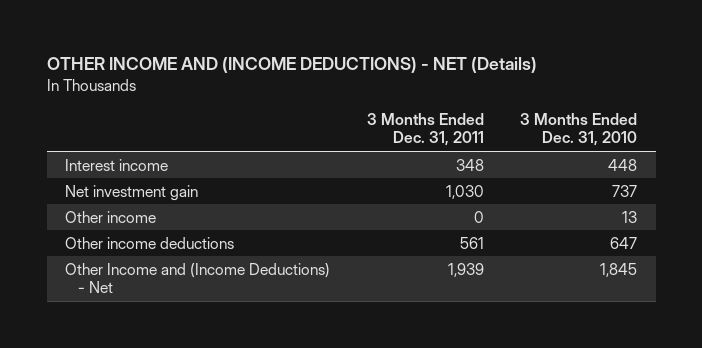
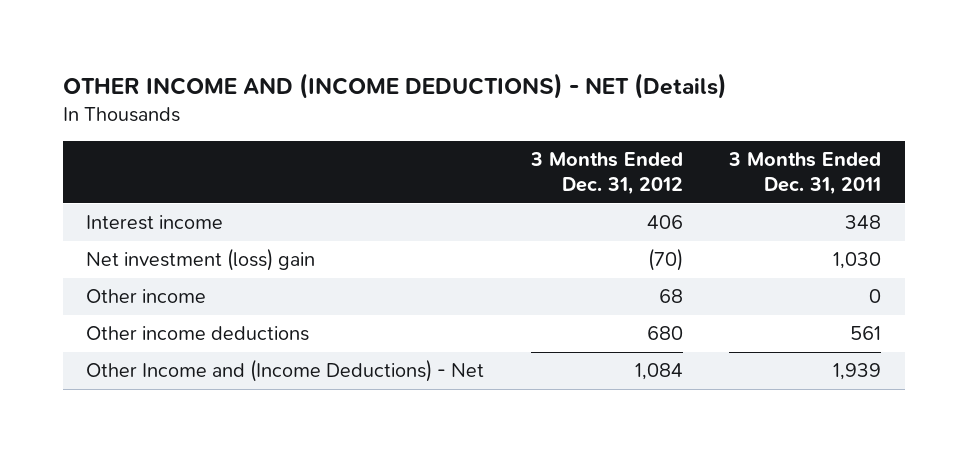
[520,113,638,147] 3 Months Ended Dec. 31, 2010 -> none
none -> [529,152,683,195] 3 Months Ended Dec. 31, 2012
[64,184,198,201] Net investment gain -> [86,248,316,272] Net investment (loss) gain

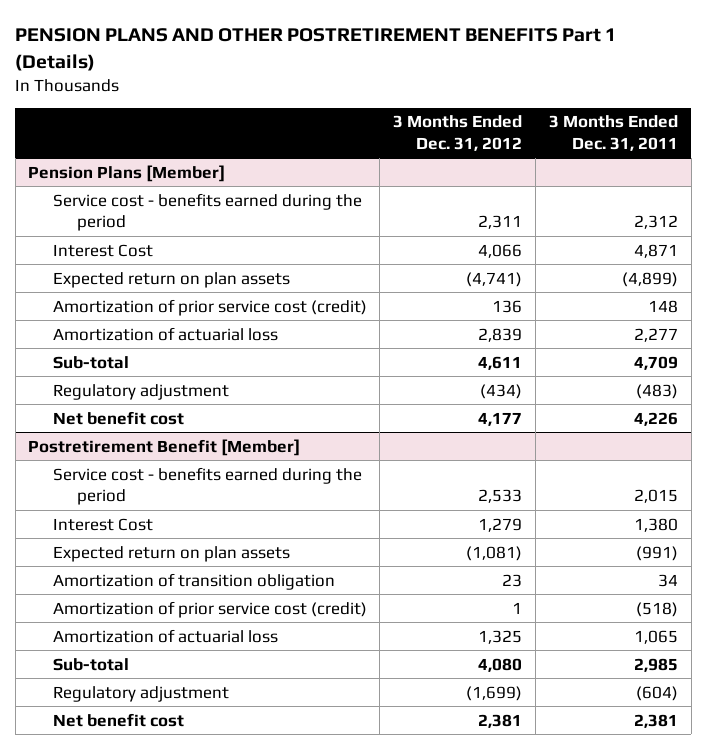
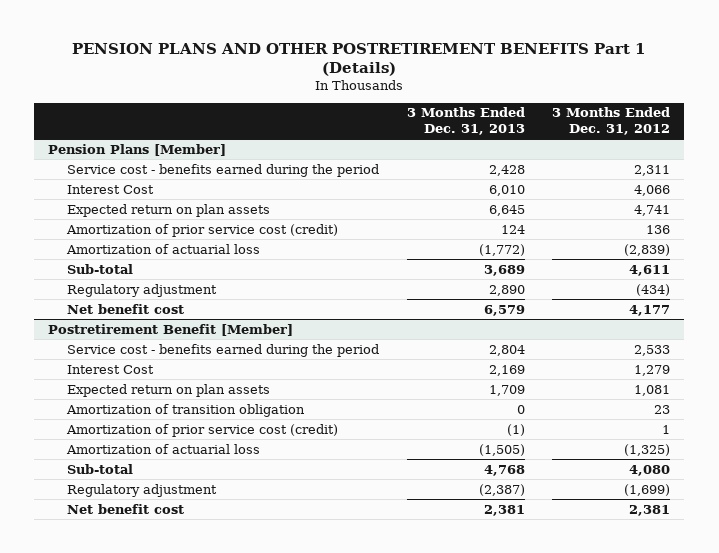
[548,115,678,151] 3 Months Ended Dec. 31, 2011 -> none
none -> [406,107,525,136] 3 Months Ended Dec. 31, 2013
[466,271,523,287] (4,741) -> [634,204,671,216] 4,741
[478,327,523,342] 2,839 -> [624,243,671,256] (2,839)
[466,545,523,561] (1,081) -> [634,384,671,396] 1,081
[478,629,523,644] 1,325 -> [624,443,671,456] (1,325)

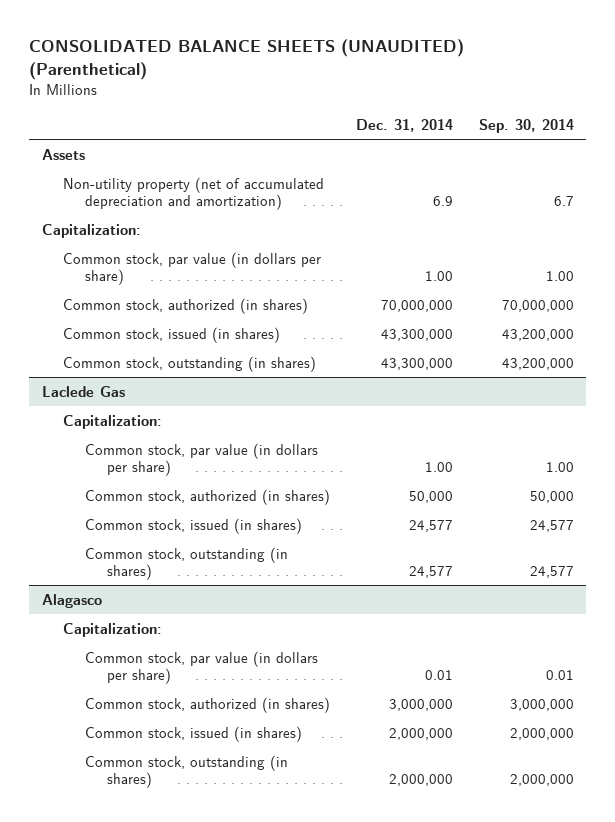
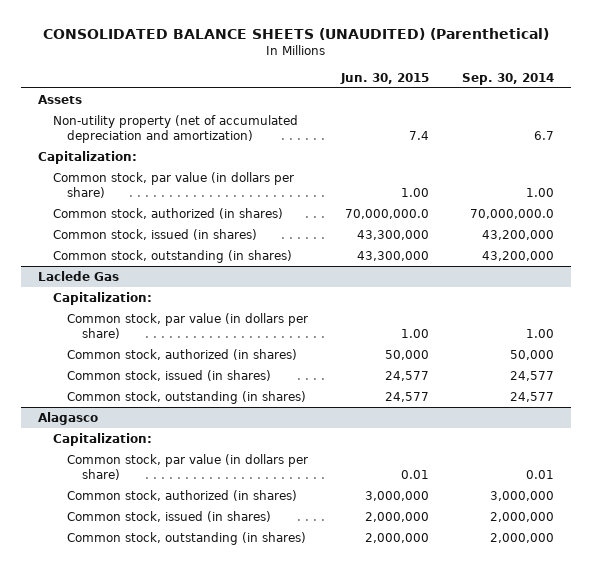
[356,119,454,133] Dec. 31, 2014 -> none
none -> [340,72,430,84] Jun. 30, 2015
[501,299,574,312] 70,000,000 -> [470,208,555,219] 70,000,000.0

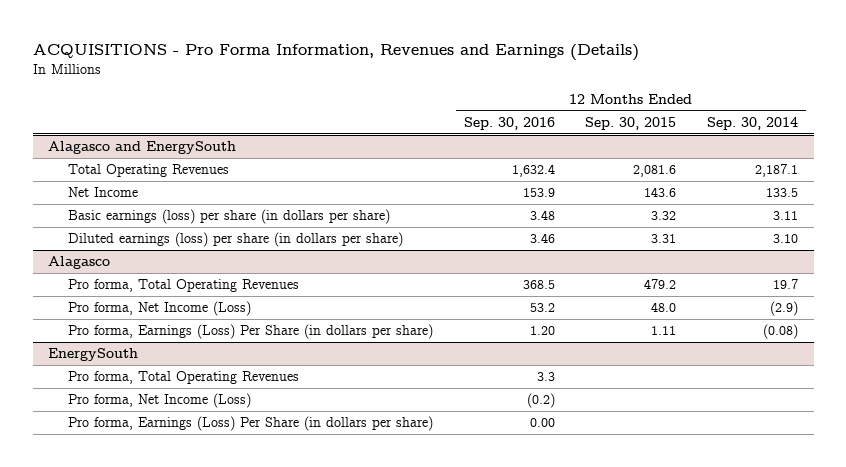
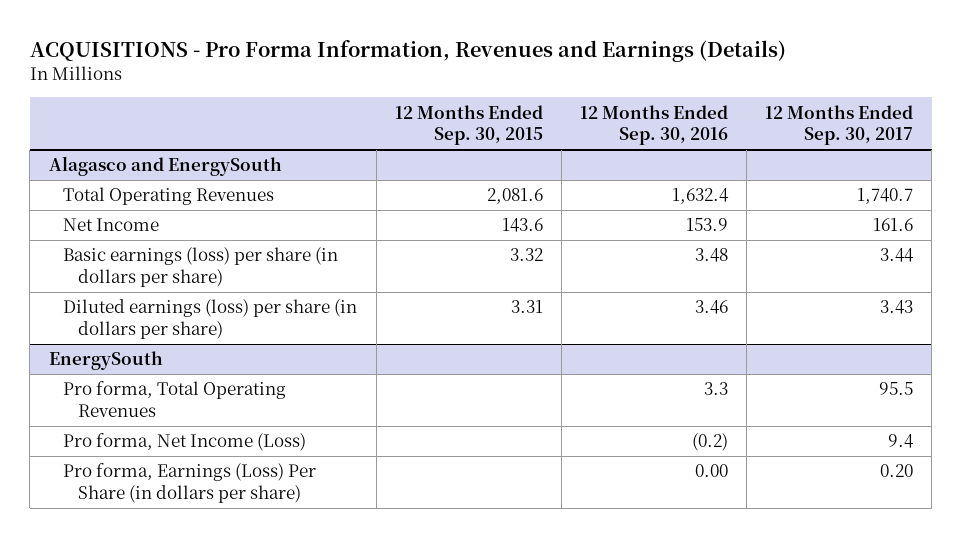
[707,117,799,131] Sep. 30, 2014 -> none
none -> [765,104,914,146] 12 Months Ended Sep. 30, 2017
[48,256,111,270] Alagasco -> none
[67,279,299,293] Pro forma, Total Operating Revenues -> none
[67,301,251,317] Pro forma, Net Income (Loss) -> none
[67,324,433,340] Pro forma, Earnings (Loss) Per Share (in dollars per share) -> none

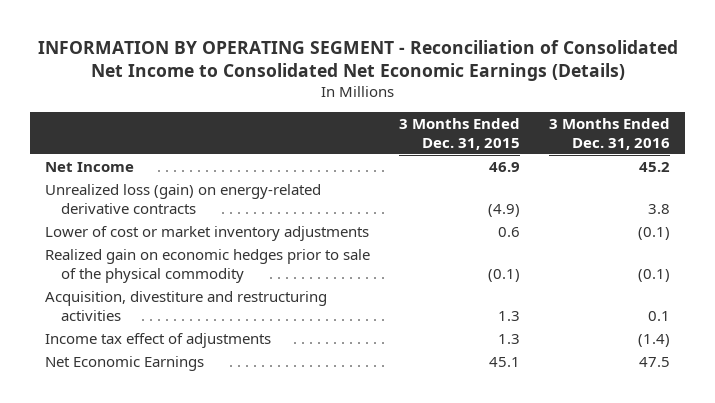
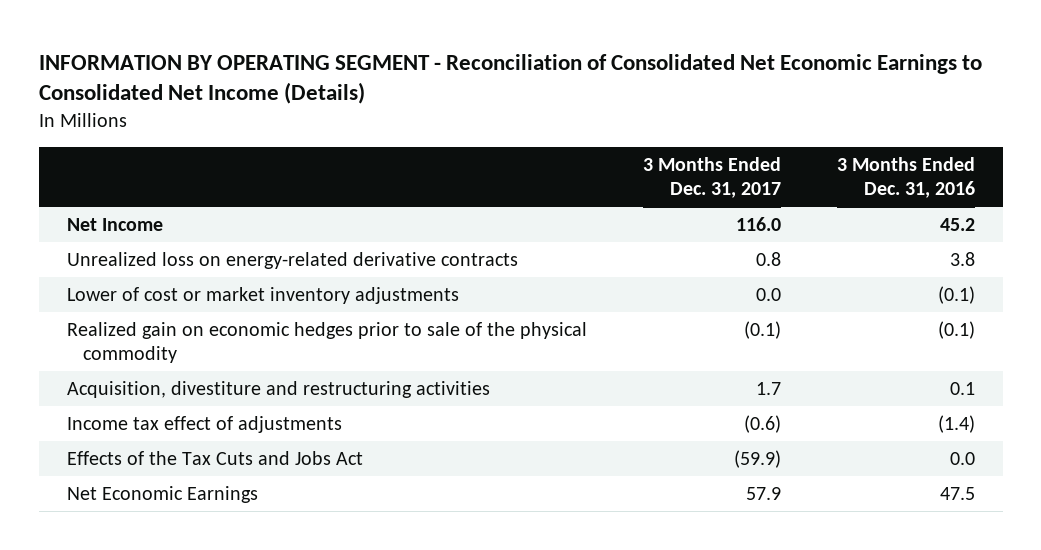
[37,39,678,81] INFORMATION BY OPERATING SEGMENT - Reconciliation of Consolidated Net Income to Consolidated Net Economic Earnings (Details) -> [38,53,982,105] INFORMATION BY OPERATING SEGMENT - Reconciliation of Consolidated Net Economic Earnings to Consolidated Net Income (Details)
[399,118,521,150] 3 Months Ended Dec. 31, 2015 -> none
none -> [642,156,781,199] 3 Months Ended Dec. 31, 2017
[44,184,321,214] Unrealized loss (gain) on energy-related derivative contracts -> [66,251,518,269] Unrealized loss on energy-related derivative contracts
none -> [66,450,363,465] Effects of the Tax Cuts and Jobs Act

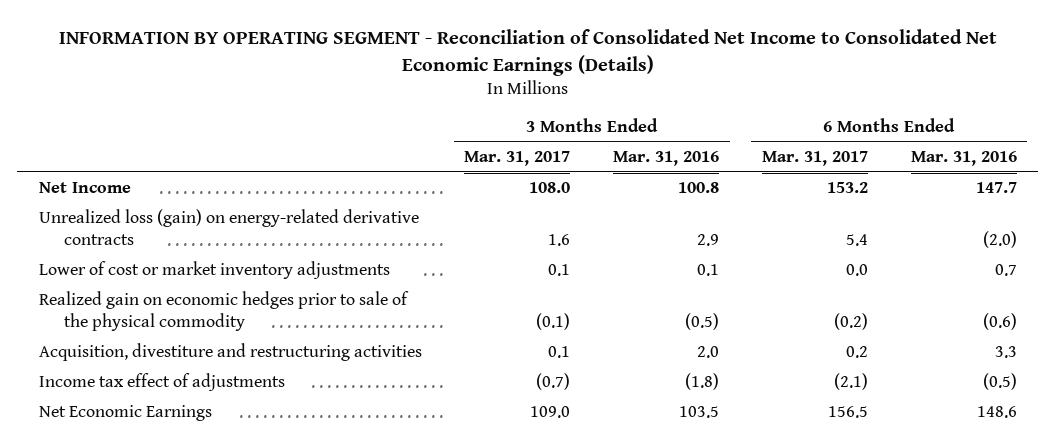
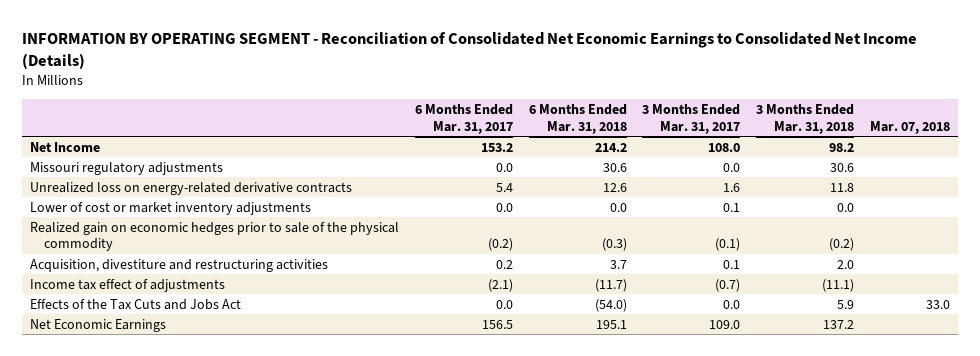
[58,29,997,77] INFORMATION BY OPERATING SEGMENT - Reconciliation of Consolidated Net Income to Consolidated Net Economic Earnings (Details) -> [22,32,918,70] INFORMATION BY OPERATING SEGMENT - Reconciliation of Consolidated Net Economic Earnings to Consolidated Net Income (Details)
[613,151,720,167] Mar. 31, 2016 -> none
[910,151,1017,167] Mar. 31, 2016 -> none
none -> [528,104,627,134] 6 Months Ended Mar. 31, 2018
none -> [756,104,855,134] 3 Months Ended Mar. 31, 2018
none -> [870,120,951,134] Mar. 07, 2018
none -> [30,161,224,175] Missouri regulatory adjustments
[38,209,419,246] Unrealized loss (gain) on energy-related derivative contracts -> [30,181,353,195] Unrealized loss on energy-related derivative contracts
none -> [30,298,242,310] Effects of the Tax Cuts and Jobs Act

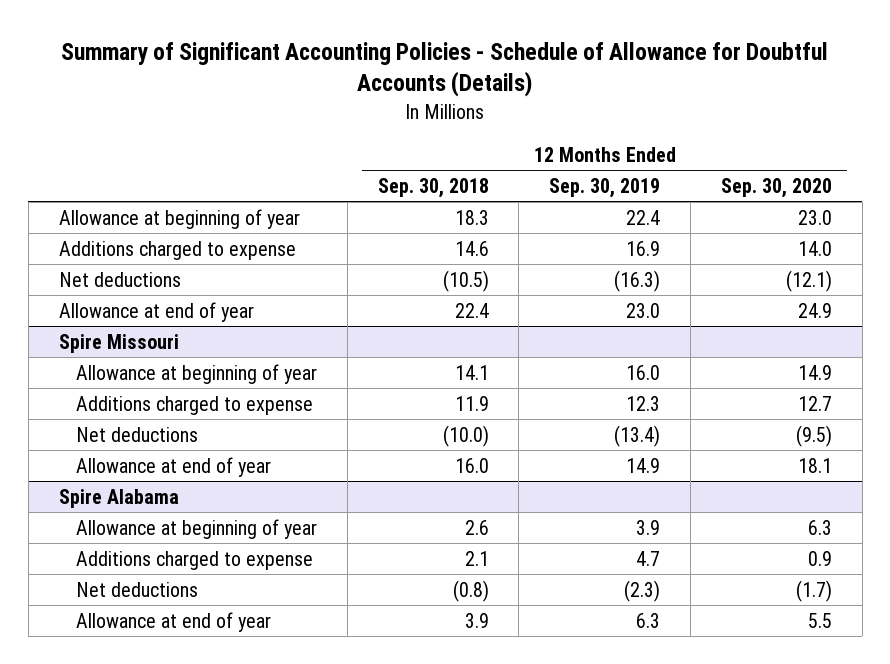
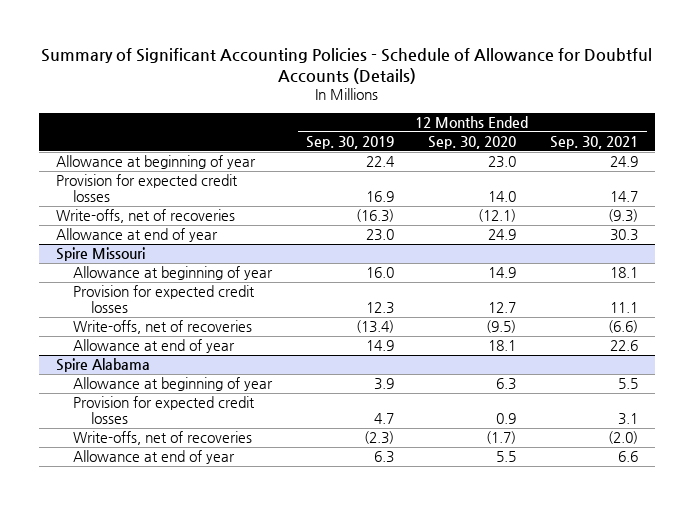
[377,177,489,198] Sep. 30, 2018 -> none
none -> [550,135,639,149] Sep. 30, 2021
[58,240,296,260] Additions charged to expense -> [56,174,239,203] Provision for expected credit losses
[58,271,181,287] Net deductions -> [56,209,236,224] Write-offs, net of recoveries
[76,395,314,415] Additions charged to expense -> [73,285,256,314] Provision for expected credit losses
[76,426,199,442] Net deductions -> [73,320,253,335] Write-offs, net of recoveries
[76,550,314,570] Additions charged to expense -> [73,396,256,425] Provision for expected credit losses
[76,581,199,597] Net deductions -> [73,431,253,446] Write-offs, net of recoveries

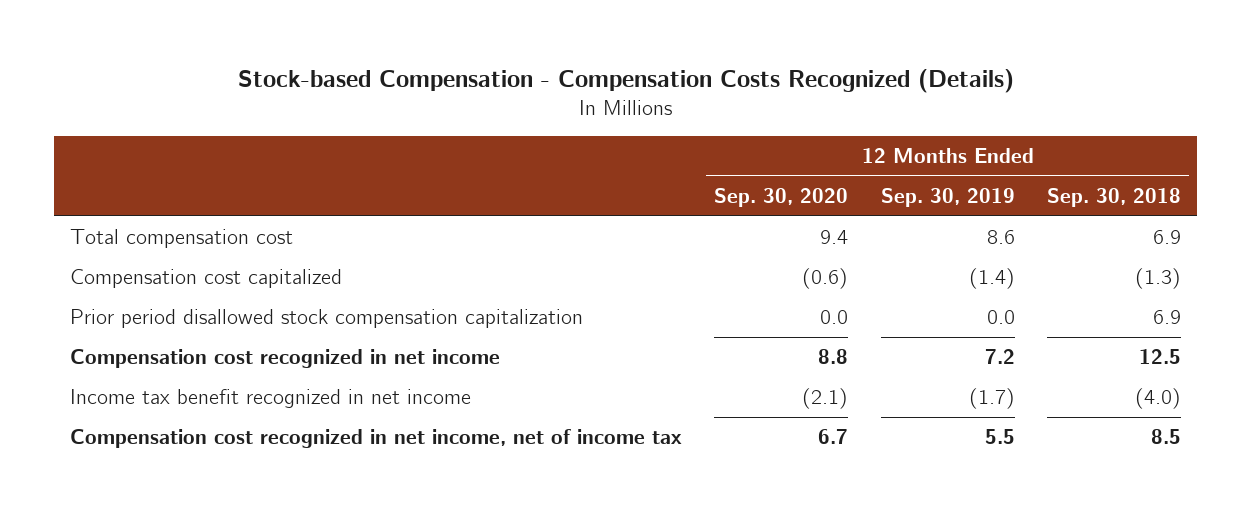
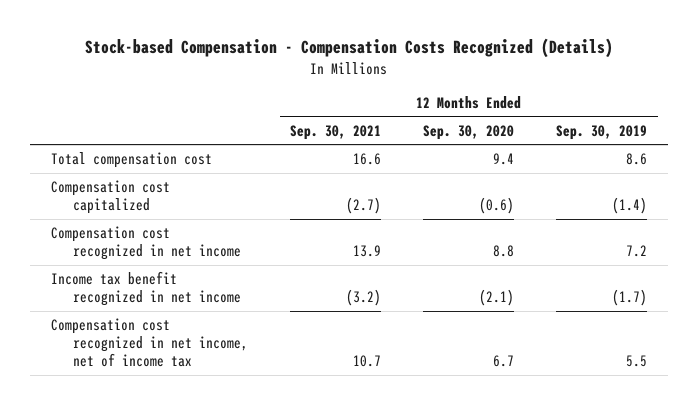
[1047,188,1182,208] Sep. 30, 2018 -> none
none -> [290,124,382,140] Sep. 30, 2021
[70,309,584,329] Prior period disallowed stock compensation capitalization -> none

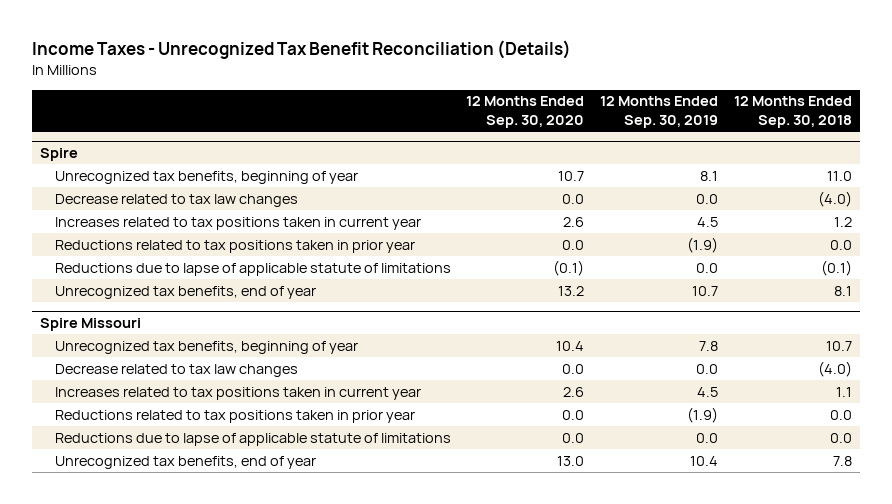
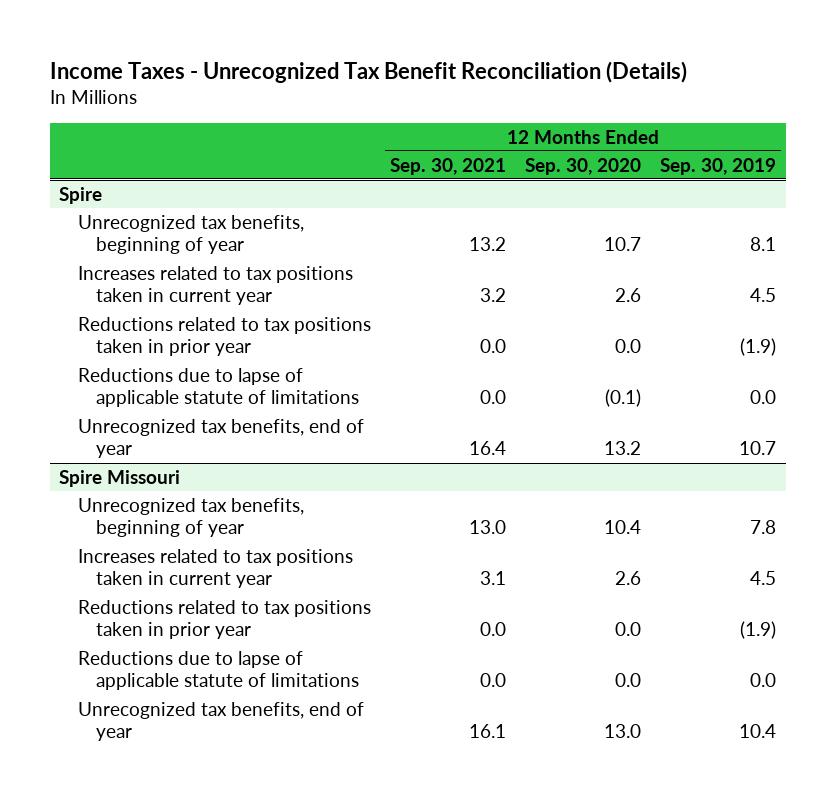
[733,96,852,129] 12 Months Ended Sep. 30, 2018 -> none
none -> [389,157,506,175] Sep. 30, 2021
[54,193,298,207] Decrease related to tax law changes -> none
[54,363,298,377] Decrease related to tax law changes -> none

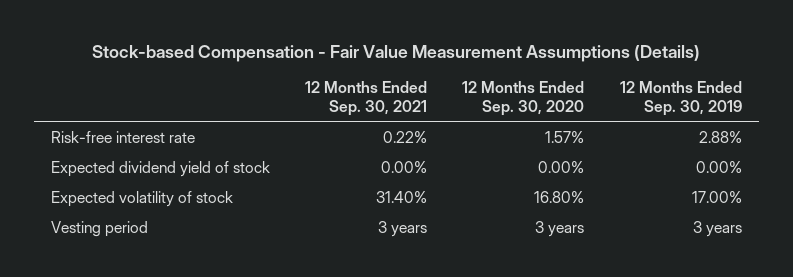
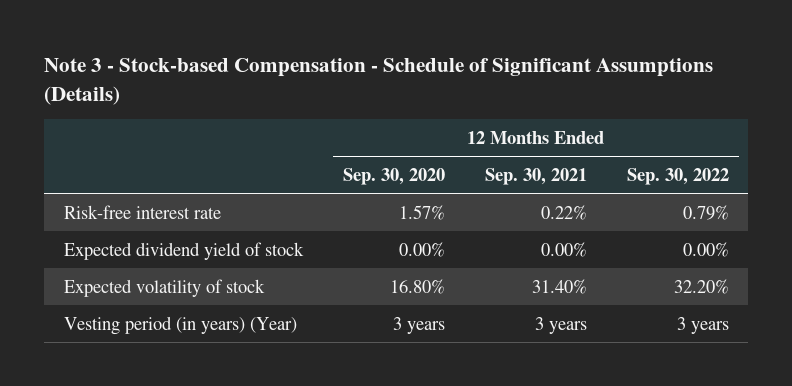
[92,44,701,62] Stock-based Compensation - Fair Value Measurement Assumptions (Details) -> [43,58,713,105] Note 3 - Stock-based Compensation - Schedule of Significant Assumptions (Details)
[619,81,742,117] 12 Months Ended Sep. 30, 2019 -> none
none -> [626,167,729,185] Sep. 30, 2022
[51,221,149,238] Vesting period -> [63,315,297,335] Vesting period (in years) (Year)

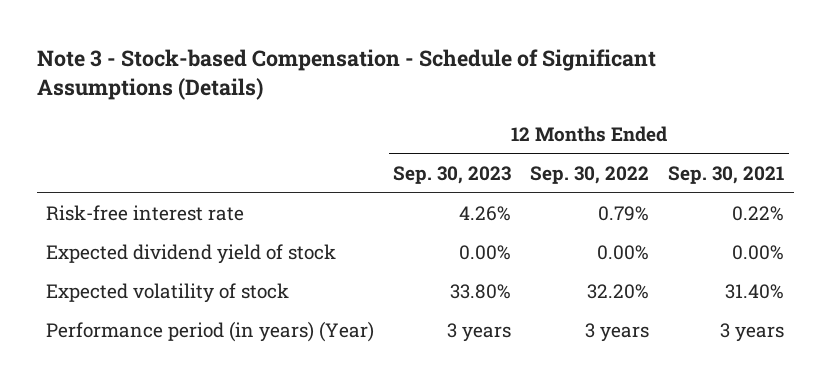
[342,167,445,185] Sep. 30, 2020 -> none
none -> [393,165,512,184] Sep. 30, 2023
[63,315,297,335] Vesting period (in years) (Year) -> [46,321,375,343] Performance period (in years) (Year)

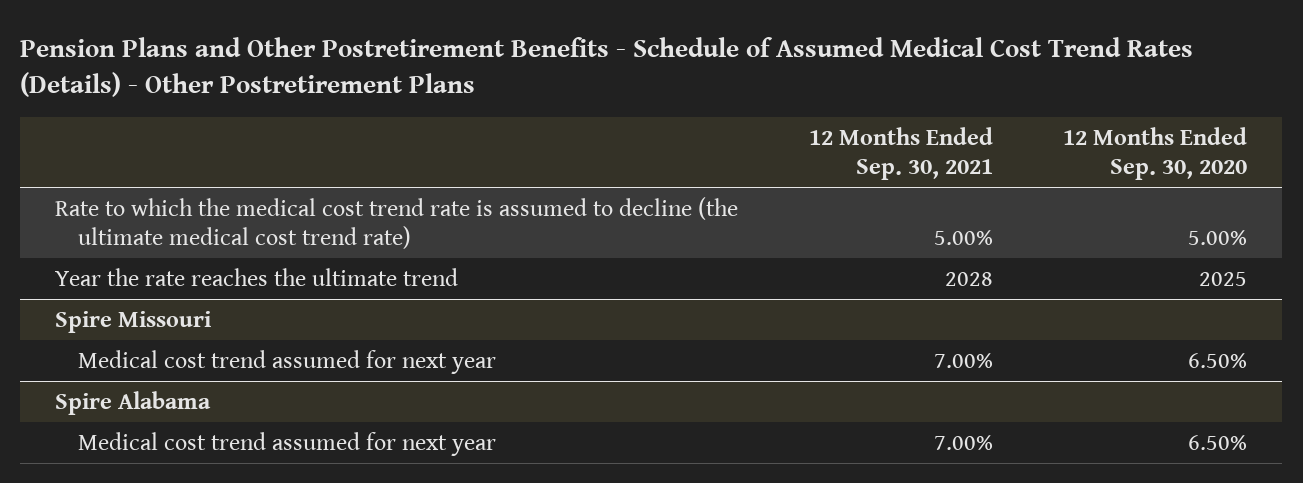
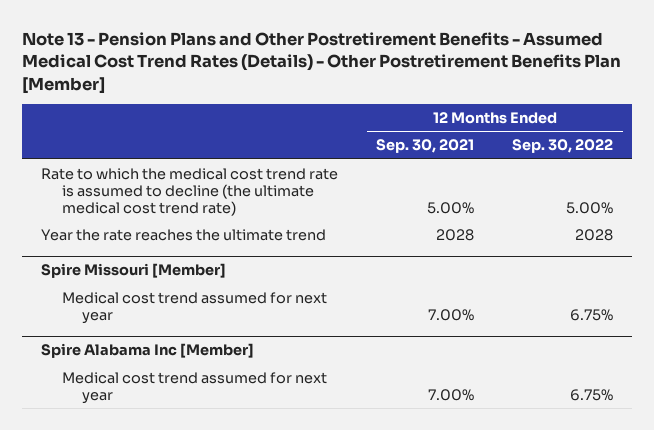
[20,36,1194,98] Pension Plans and Other Postretirement Benefits - Schedule of Assumed Medical Cost Trend Rates (Details) - Other Postretirement Plans -> [22,31,622,94] Note 13 - Pension Plans and Other Postretirement Benefits - Assumed Medical Cost Trend Rates (Details) - Other Postretirement Benefits Plan [Member]
[1063,127,1248,180] 12 Months Ended Sep. 30, 2020 -> none
none -> [512,139,614,154] Sep. 30, 2022
[55,311,212,334] Spire Missouri -> [41,263,227,279] Spire Missouri [Member]
[55,391,212,416] Spire Alabama -> [41,343,255,359] Spire Alabama Inc [Member]

